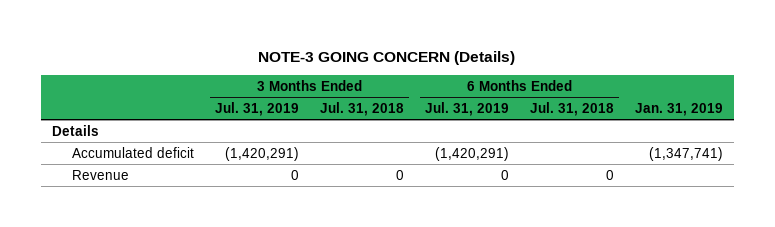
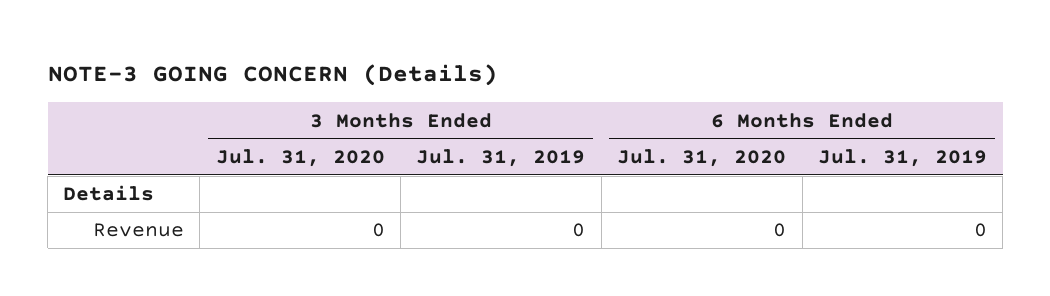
[320,101,405,116] Jul. 31, 2018 -> none
[530,101,615,116] Jul. 31, 2018 -> none
[635,102,724,116] Jan. 31, 2019 -> none
none -> [215,148,385,167] Jul. 31, 2020
none -> [617,148,787,167] Jul. 31, 2020
[72,146,195,158] Accumulated deficit -> none

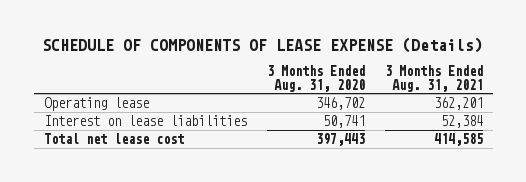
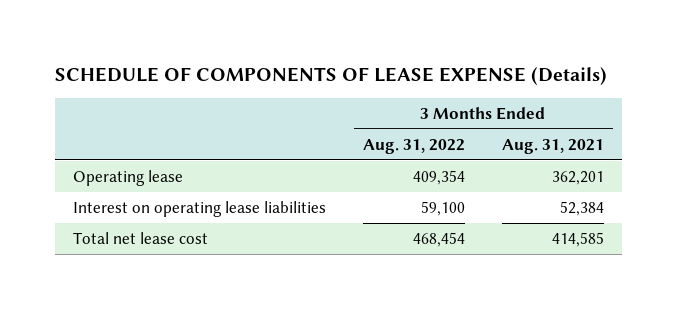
[266,65,365,92] 3 Months Ended Aug. 31, 2020 -> none
none -> [362,138,465,154] Aug. 31, 2022
[43,115,247,127] Interest on lease liabilities -> [73,200,327,217] Interest on operating lease liabilities

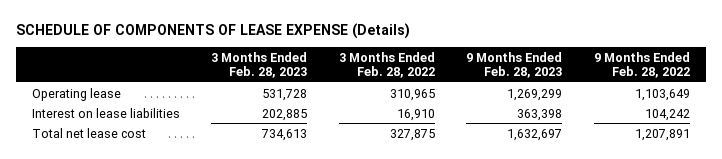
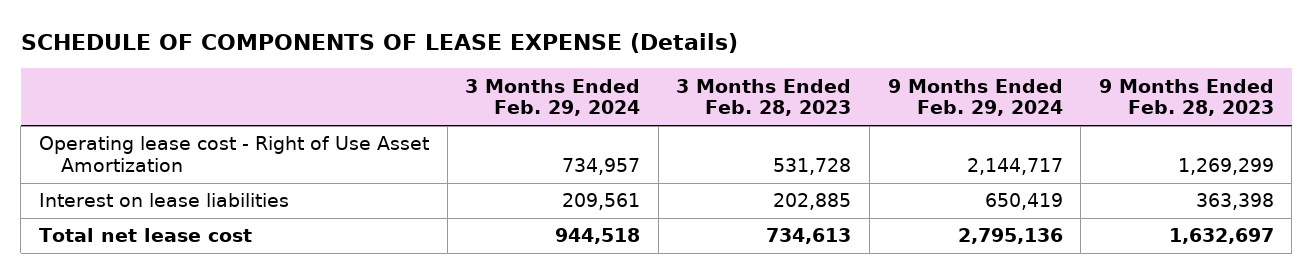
[338,51,435,79] 3 Months Ended Feb. 28, 2022 -> none
[594,51,691,79] 9 Months Ended Feb. 28, 2022 -> none
none -> [465,78,641,117] 3 Months Ended Feb. 29, 2024
none -> [887,78,1063,117] 9 Months Ended Feb. 29, 2024
[31,87,121,101] Operating lease -> [38,136,429,173] Operating lease cost - Right of Use Asset Amortization

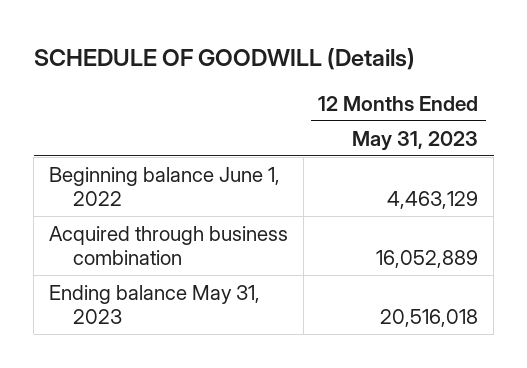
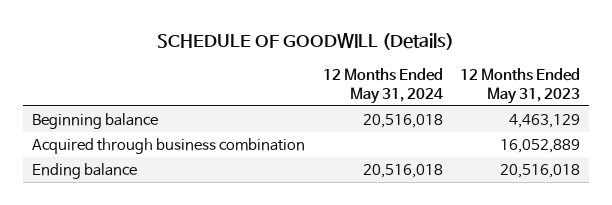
none -> [322,67,443,104] 12 Months Ended May 31, 2024
[49,166,281,207] Beginning balance June 1, 2022 -> [32,112,159,129] Beginning balance
[49,284,261,325] Ending balance May 31, 2023 -> [32,162,138,179] Ending balance

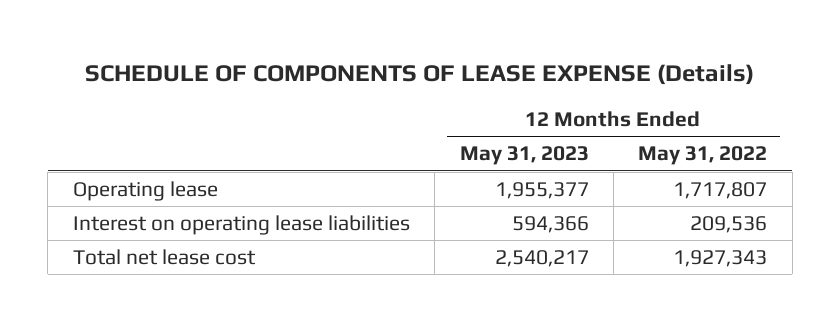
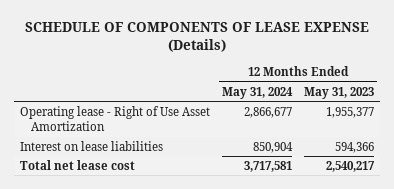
[638,146,768,166] May 31, 2022 -> none
none -> [221,86,293,99] May 31, 2024
[72,181,218,202] Operating lease -> [20,105,211,131] Operating lease - Right of Use Asset Amortization
[72,215,410,236] Interest on operating lease liabilities -> [20,140,164,151] Interest on lease liabilities

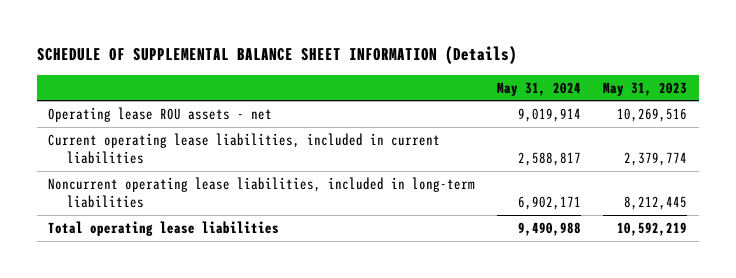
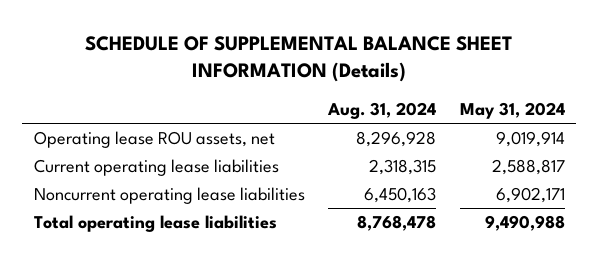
[603,81,688,96] May 31, 2023 -> none
none -> [327,102,437,120] Aug. 31, 2024
[48,107,273,123] Operating lease ROU assets - net -> [33,131,275,149] Operating lease ROU assets, net
[48,133,441,165] Current operating lease liabilities, included in current liabilities -> [33,159,279,177] Current operating lease liabilities
[48,177,476,209] Noncurrent operating lease liabilities, included in long-term liabilities -> [33,187,305,205] Noncurrent operating lease liabilities

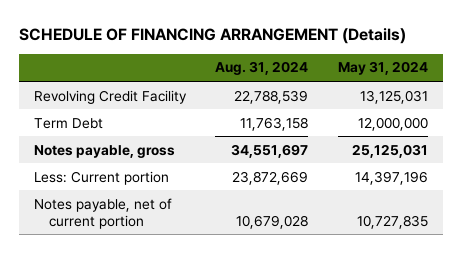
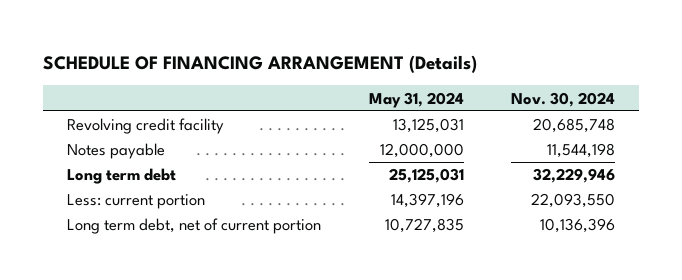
[215,61,309,76] Aug. 31, 2024 -> none
none -> [511,91,616,107] Nov. 30, 2024
[33,89,187,104] Revolving Credit Facility -> [66,118,224,135] Revolving credit facility
[33,117,103,129] Term Debt -> [66,143,165,160] Notes payable
[33,144,175,158] Notes payable, gross -> [66,168,176,185] Long term debt
[33,170,169,185] Less: Current portion -> [66,194,205,210] Less: current portion
[33,197,172,229] Notes payable, net of current portion -> [66,218,321,235] Long term debt, net of current portion

